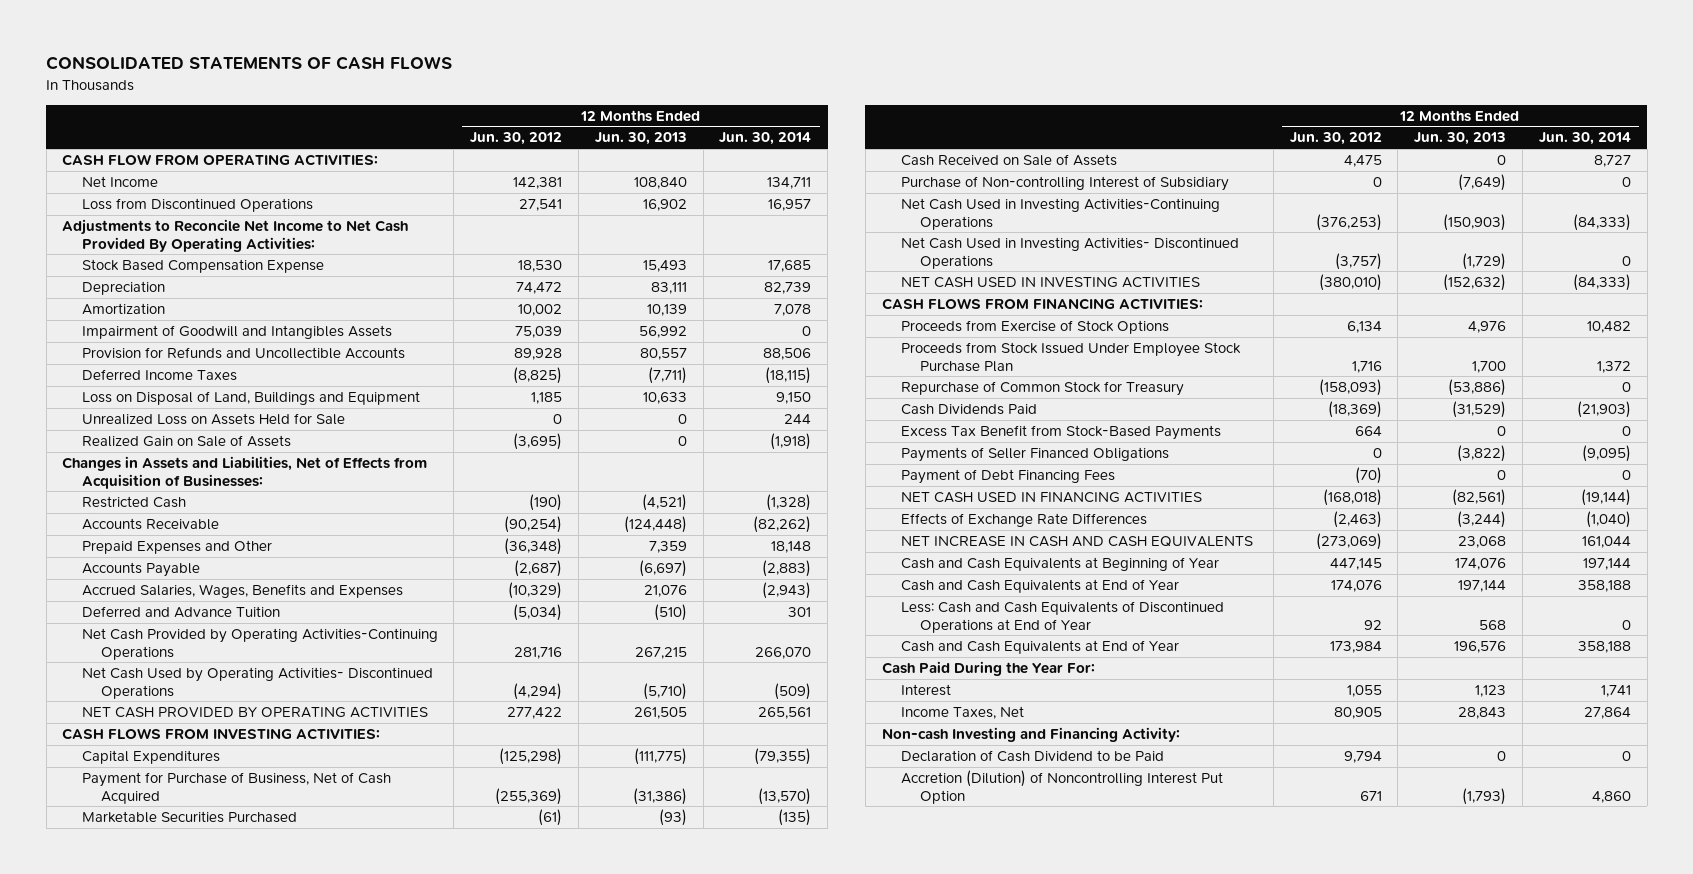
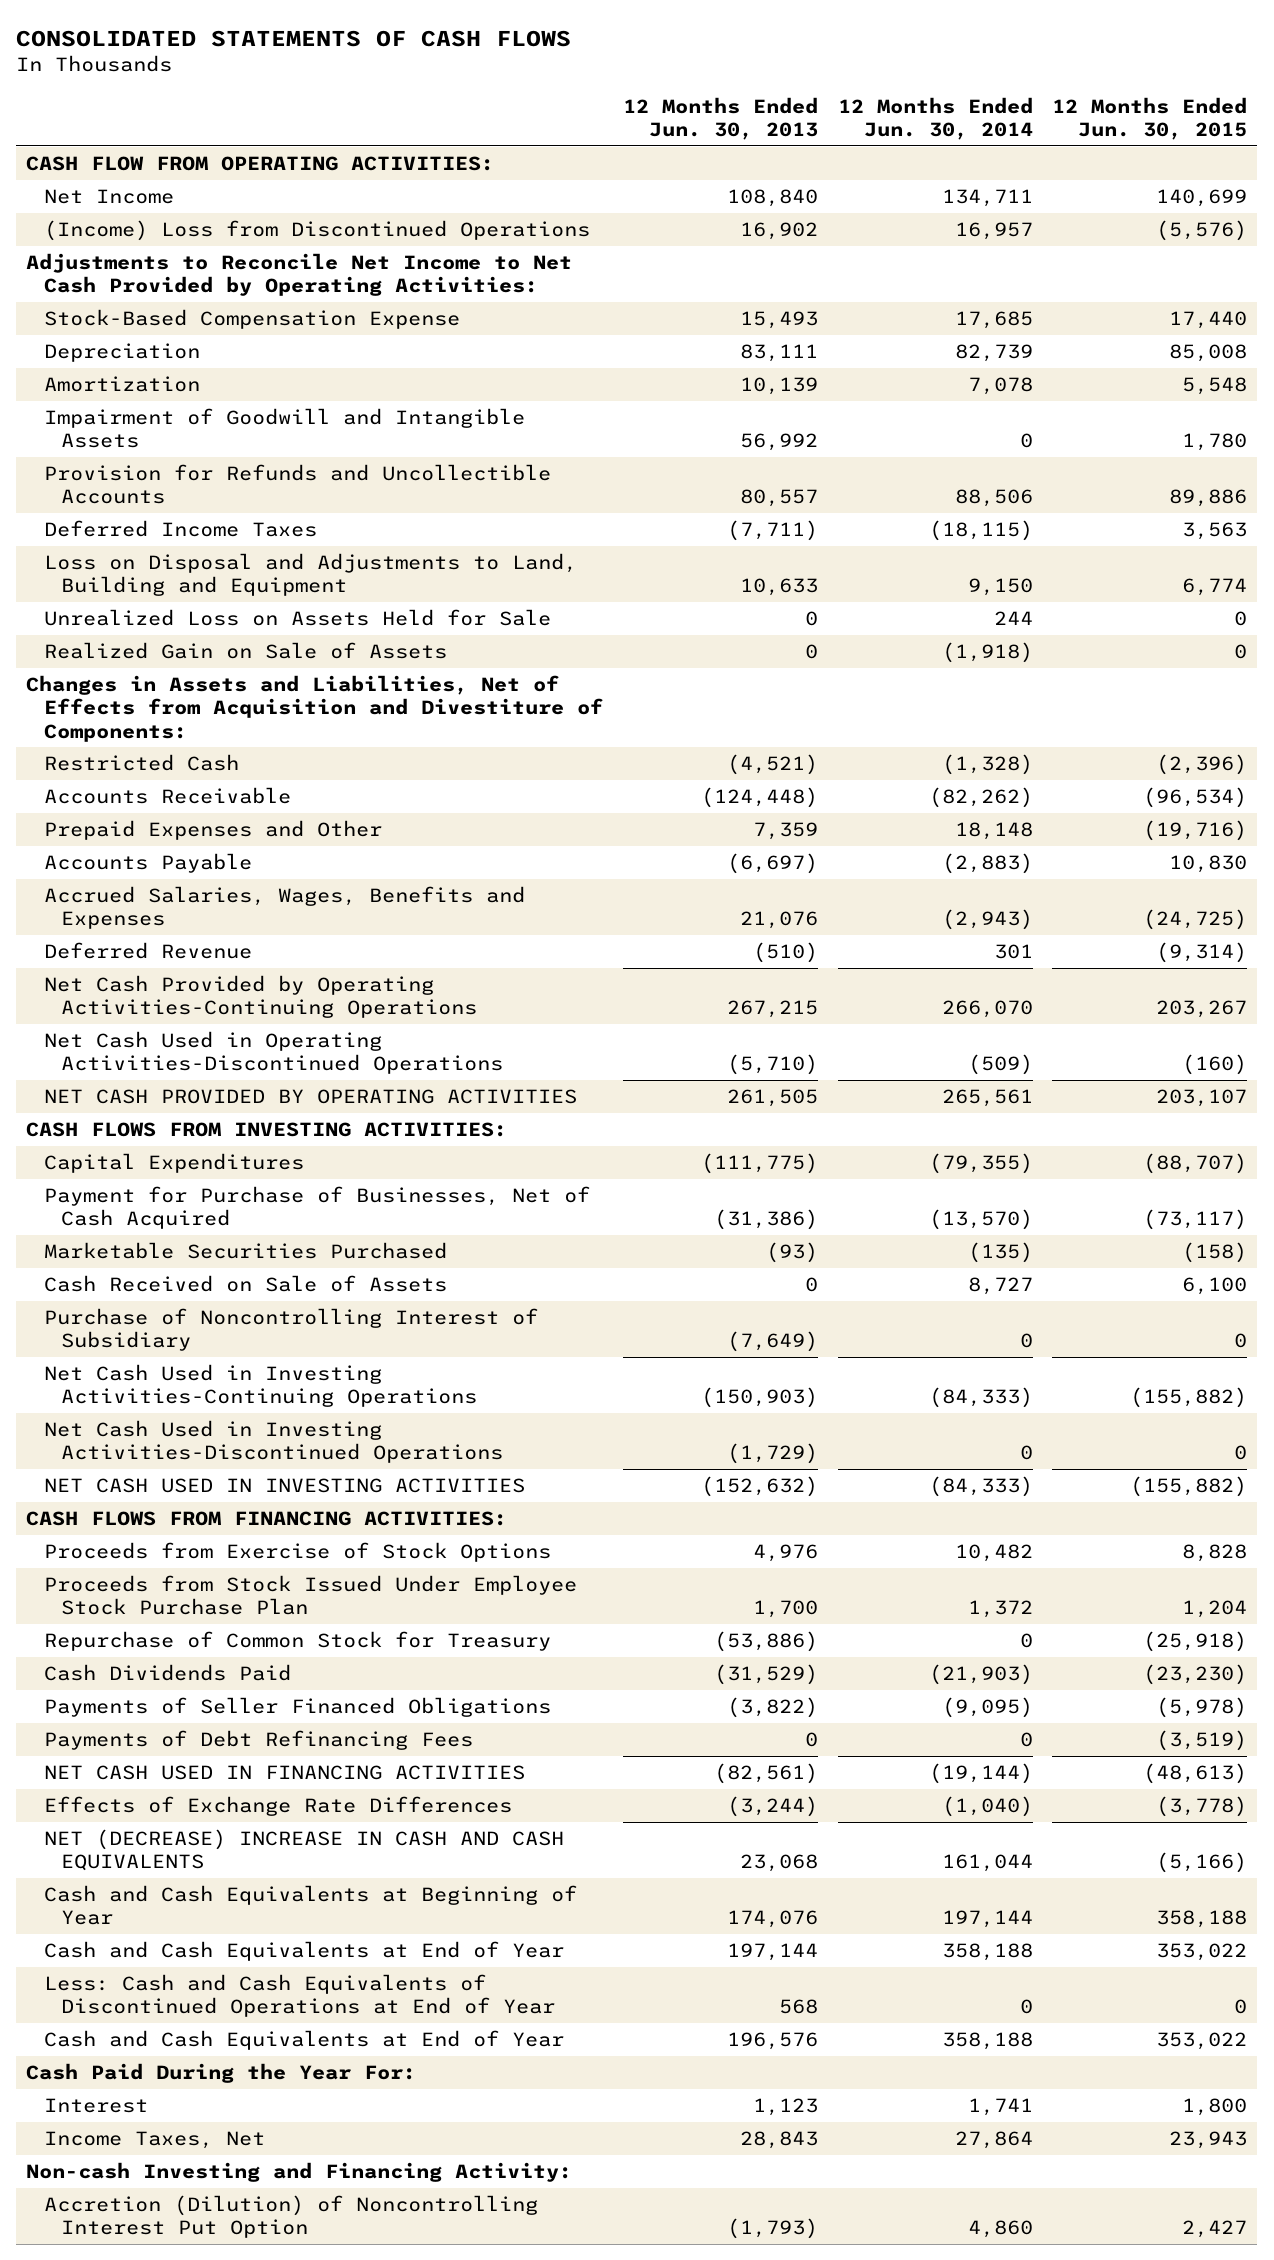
[470,132,563,146] Jun. 30, 2012 -> none
none -> [1052,96,1248,141] 12 Months Ended Jun. 30, 2015
[81,197,313,212] Loss from Discontinued Operations -> [43,219,590,241] (Income) Loss from Discontinued Operations
[62,218,409,252] Adjustments to Reconcile Net Income to Net Cash Provided By Operating Activities: -> [26,252,573,297] Adjustments to Reconcile Net Income to Net Cash Provided by Operating Activities:
[81,258,324,273] Stock Based Compensation Expense -> [43,308,460,329] Stock-Based Compensation Expense
[81,324,392,339] Impairment of Goodwill and Intangibles Assets -> [43,407,525,449] Impairment of Goodwill and Intangible Assets
[81,390,420,405] Loss on Disposal of Land, Buildings and Equipment -> [43,552,577,597] Loss on Disposal and Adjustments to Land, Building and Equipment
[62,455,428,489] Changes in Assets and Liabilities, Net of Effects from Acquisition of Businesses: -> [26,674,603,742] Changes in Assets and Liabilities, Net of Effects from Acquisition and Divestiture of Components:
[81,605,280,618] Deferred and Advance Tuition -> [43,941,252,959] Deferred Revenue
[81,666,433,699] Net Cash Used by Operating Activities- Discontinued Operations -> [43,1030,504,1075] Net Cash Used in Operating Activities-Discontinued Operations
[81,771,391,804] Payment for Purchase of Business, Net of Cash Acquired -> [43,1185,590,1230] Payment for Purchase of Businesses, Net of Cash Acquired
[901,175,1230,191] Purchase of Non-controlling Interest of Subsidiary -> [43,1307,538,1352] Purchase of Noncontrolling Interest of Subsidiary
[901,236,1240,269] Net Cash Used in Investing Activities- Discontinued Operations -> [43,1419,504,1464] Net Cash Used in Investing Activities-Discontinued Operations
[901,424,1222,440] Excess Tax Benefit from Stock-Based Payments -> none
[901,468,1116,484] Payment of Debt Financing Fees -> [43,1729,473,1750] Payments of Debt Refinancing Fees
[901,535,1254,547] NET INCREASE IN CASH AND CASH EQUIVALENTS -> [43,1828,564,1872] NET (DECREASE) INCREASE IN CASH AND CASH EQUIVALENTS
[901,749,1165,762] Declaration of Cash Dividend to be Paid -> none

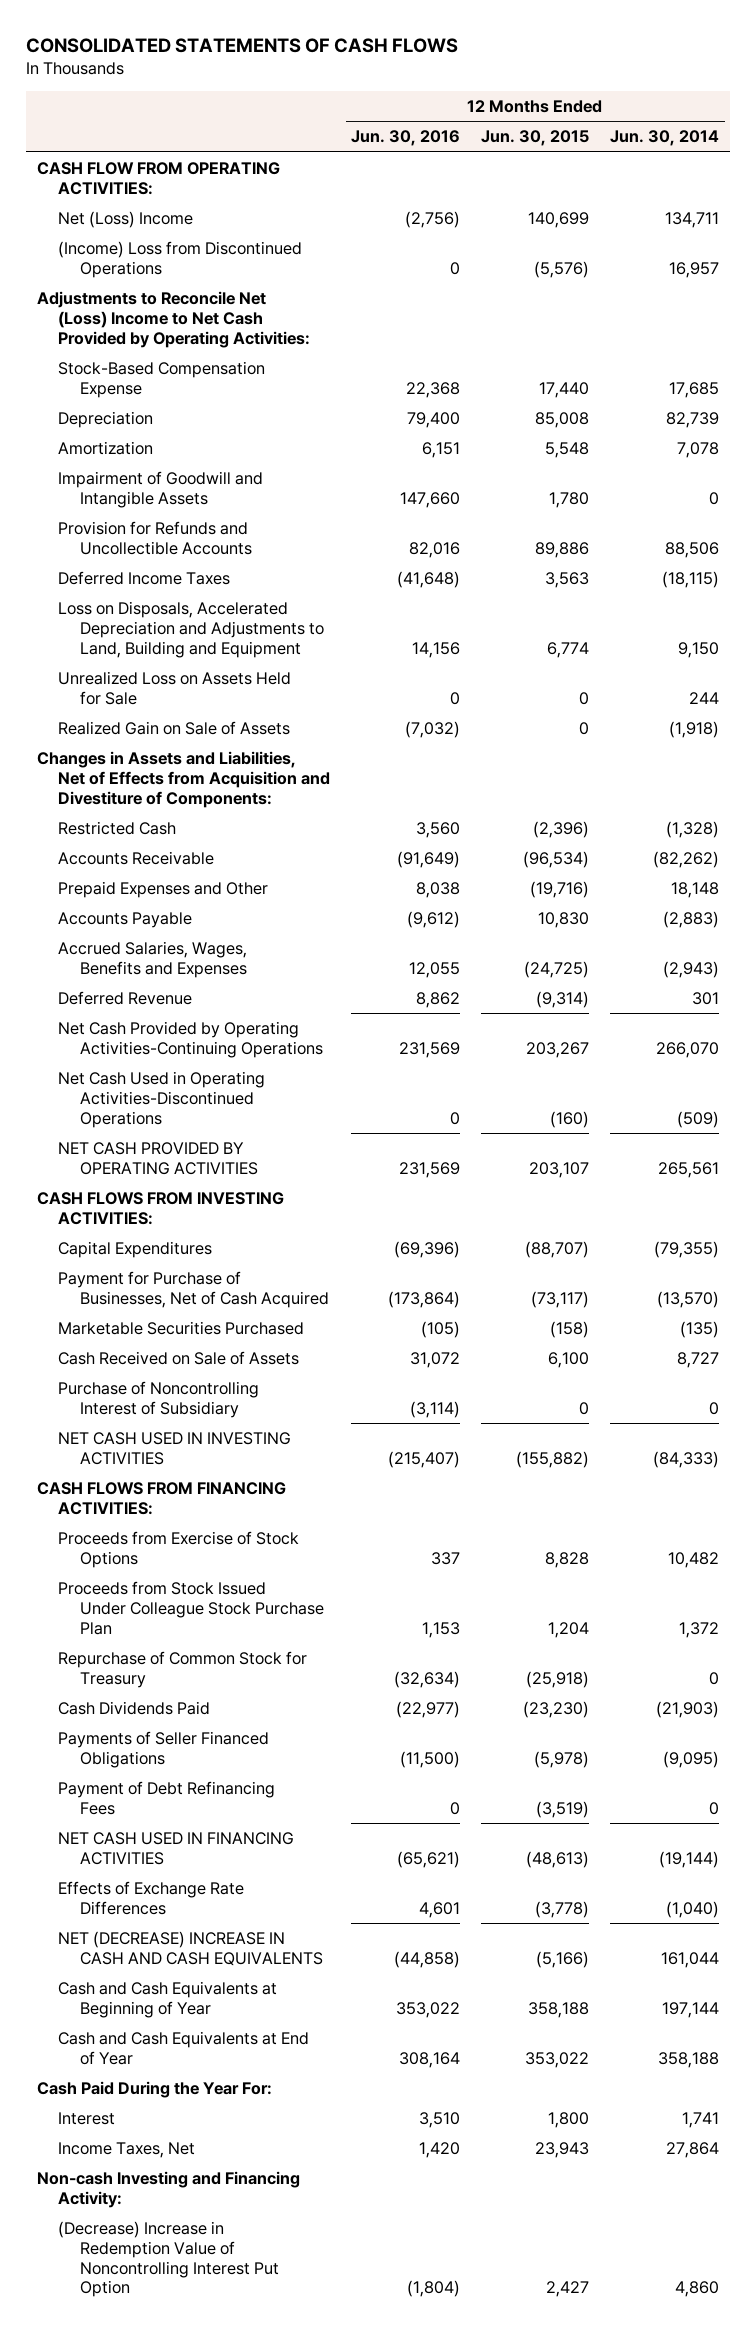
[622,96,818,141] 12 Months Ended Jun. 30, 2013 -> none
none -> [351,130,461,147] Jun. 30, 2016
[43,188,174,204] Net Income -> [58,211,194,229] Net (Loss) Income
[26,252,573,297] Adjustments to Reconcile Net Income to Net Cash Provided by Operating Activities: -> [36,291,311,348] Adjustments to Reconcile Net (Loss) Income to Net Cash Provided by Operating Activities:
[43,552,577,597] Loss on Disposal and Adjustments to Land, Building and Equipment -> [58,601,324,658] Loss on Disposals, Accelerated Depreciation and Adjustments to Land, Building and Equipment
[43,1363,478,1408] Net Cash Used in Investing Activities-Continuing Operations -> none
[43,1419,504,1464] Net Cash Used in Investing Activities-Discontinued Operations -> none
[43,1574,577,1616] Proceeds from Stock Issued Under Employee Stock Purchase Plan -> [58,1581,324,1635] Proceeds from Stock Issued Under Colleague Stock Purchase Plan
[43,1729,473,1750] Payments of Debt Refinancing Fees -> [58,1781,276,1815] Payment of Debt Refinancing Fees
[43,1973,556,2018] Less: Cash and Cash Equivalents of Discontinued Operations at End of Year -> none
[43,2029,564,2050] Cash and Cash Equivalents at End of Year -> none
[43,2194,538,2239] Accretion (Dilution) of Noncontrolling Interest Put Option -> [58,2221,279,2298] (Decrease) Increase in Redemption Value of Noncontrolling Interest Put Option

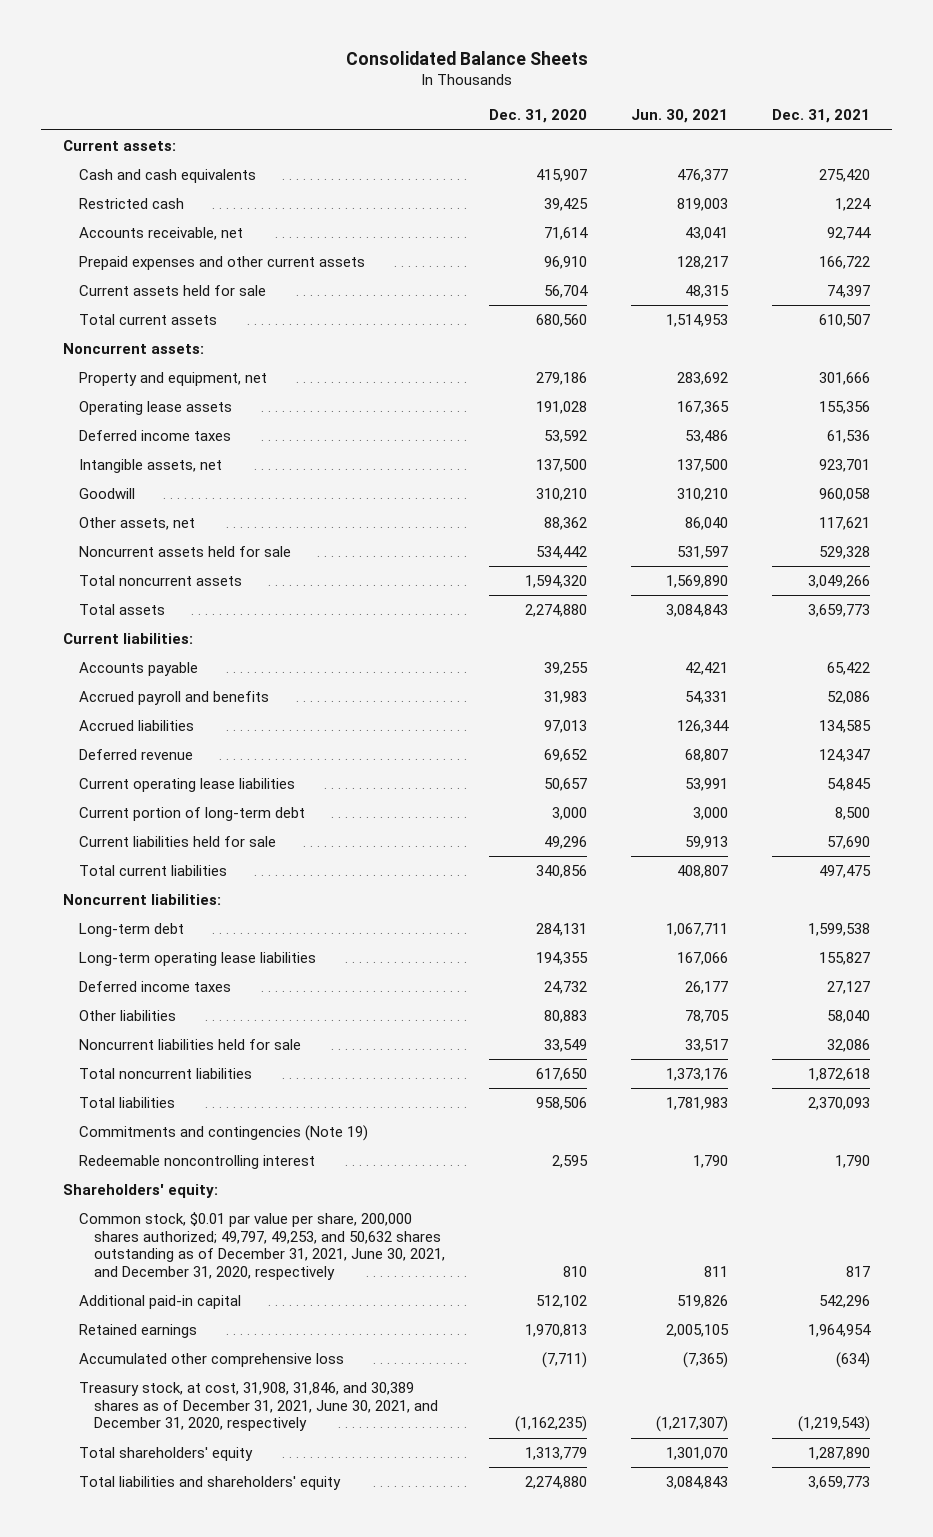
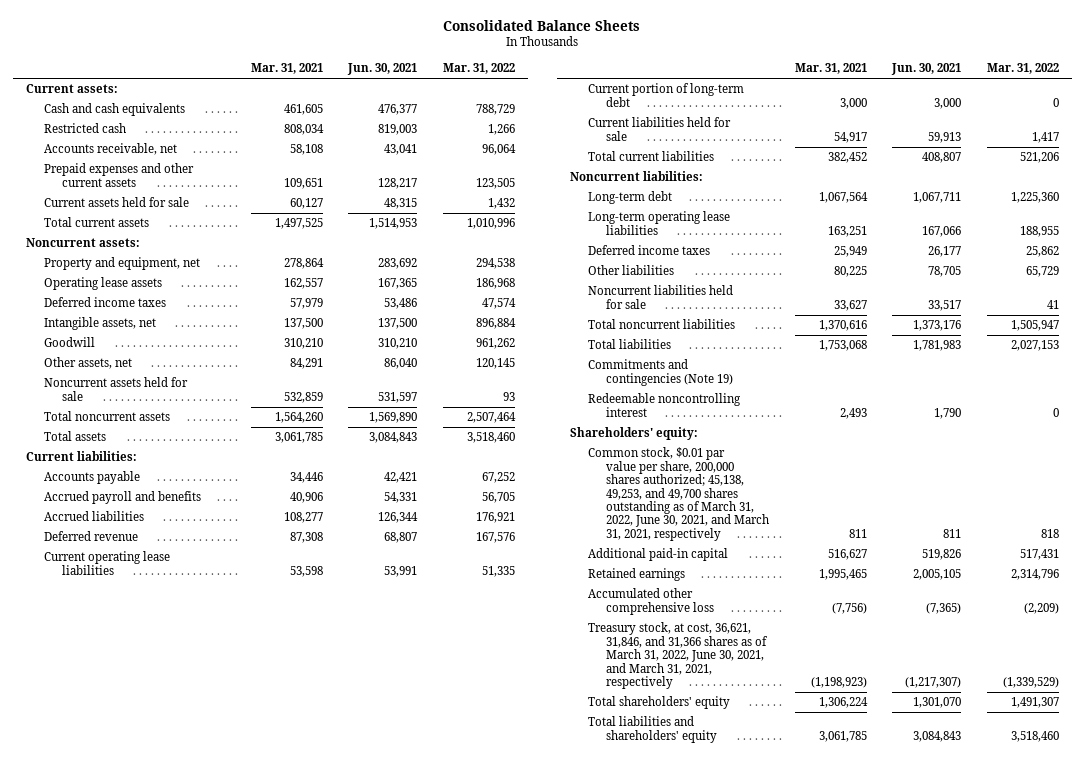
[489,109,588,124] Dec. 31, 2020 -> none
[771,109,870,124] Dec. 31, 2021 -> none
none -> [250,63,323,75] Mar. 31, 2021
none -> [443,63,516,75] Mar. 31, 2022
[78,1212,446,1281] Common stock, $0.01 par value per share, 200,000 shares authorized; 49,797, 49,253, and 50,632 shares outstanding as of December 31, 2021, June 30, 2021, and December 31, 2020, respectively -> [587,447,769,541] Common stock, $0.01 par value per share, 200,000 shares authorized; 45,138, 49,253, and 49,700 shares outstanding as of March 31, 2022, June 30, 2021, and March 31, 2021, respectively
[78,1382,439,1432] Treasury stock, at cost, 31,908, 31,846, and 30,389 shares as of December 31, 2021, June 30, 2021, and December 31, 2020, respectively -> [587,622,768,689] Treasury stock, at cost, 36,621, 31,846, and 31,366 shares as of March 31, 2022, June 30, 2021, and March 31, 2021, respectively

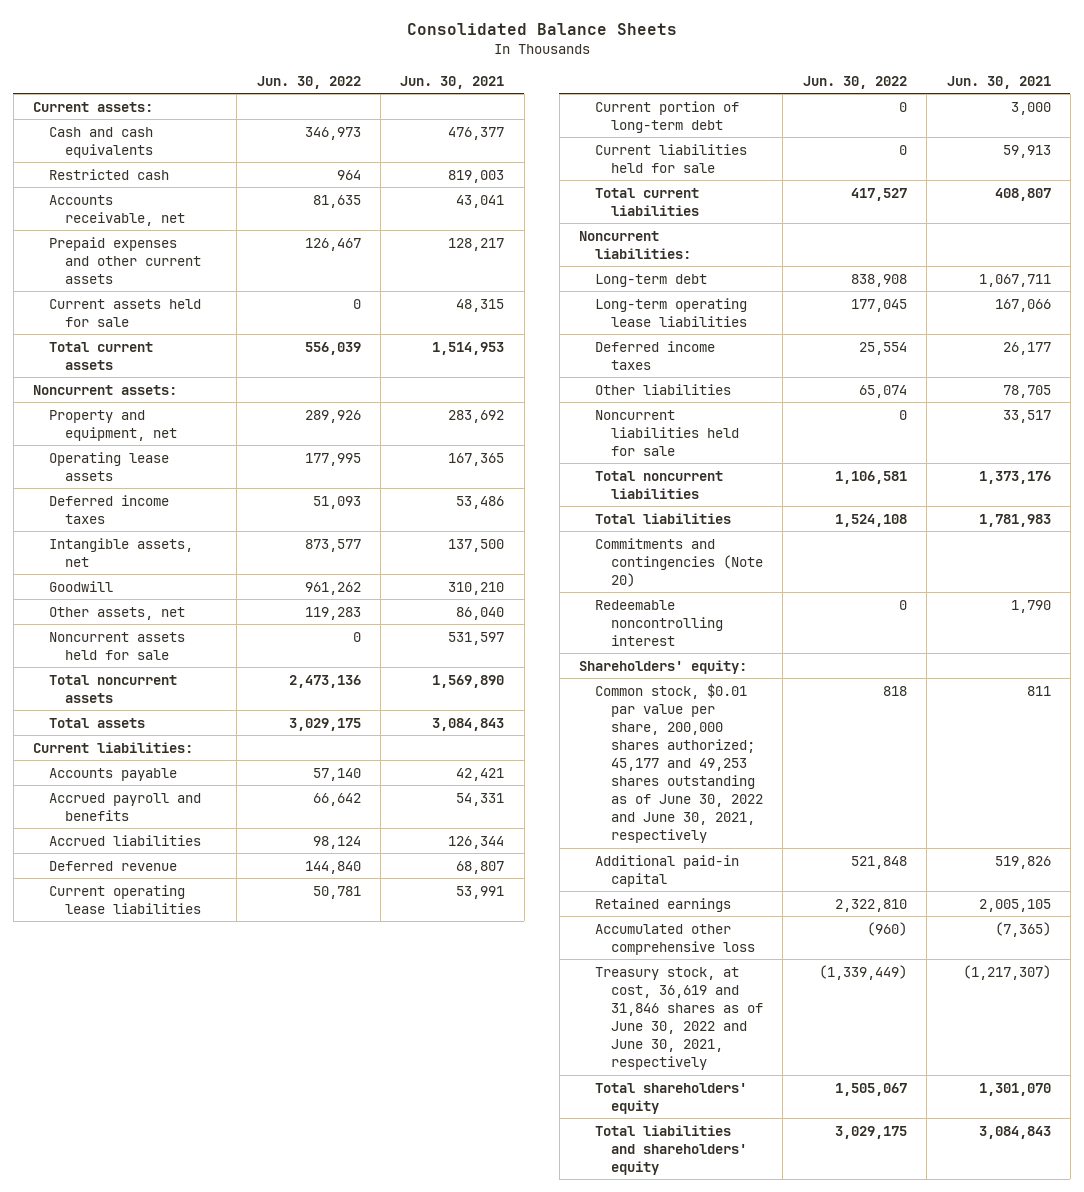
[250,63,323,75] Mar. 31, 2021 -> none
[443,63,516,75] Mar. 31, 2022 -> none
none -> [256,75,361,89] Jun. 30, 2022
[587,359,733,386] Commitments and contingencies (Note 19) -> [595,537,764,587] Commitments and contingencies (Note 20)
[587,447,769,541] Common stock, $0.01 par value per share, 200,000 shares authorized; 45,138, 49,253, and 49,700 shares outstanding as of March 31, 2022, June 30, 2021, and March 31, 2021, respectively -> [595,682,764,844] Common stock, $0.01 par value per share, 200,000 shares authorized; 45,177 and 49,253 shares outstanding as of June 30, 2022 and June 30, 2021, respectively
[587,622,768,689] Treasury stock, at cost, 36,621, 31,846, and 31,366 shares as of March 31, 2022, June 30, 2021, and March 31, 2021, respectively -> [595,966,764,1071] Treasury stock, at cost, 36,619 and 31,846 shares as of June 30, 2022 and June 30, 2021, respectively

